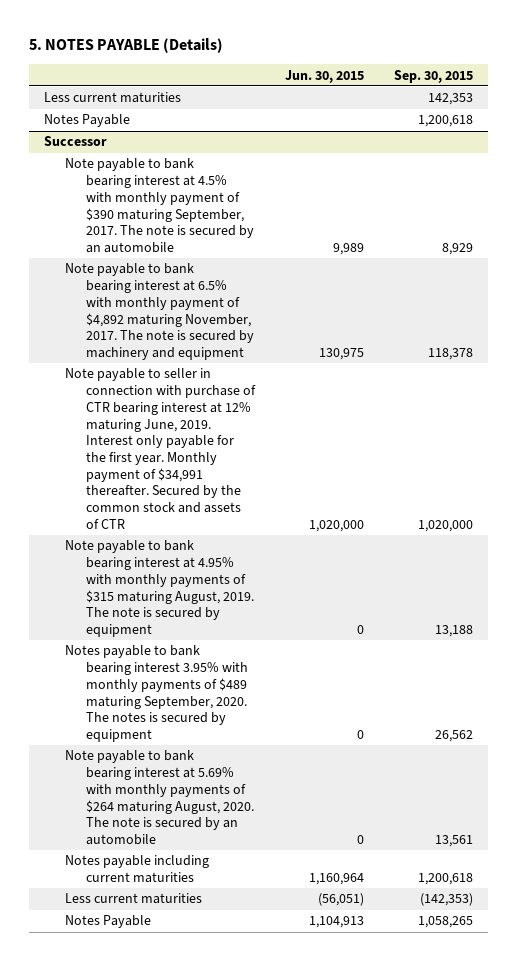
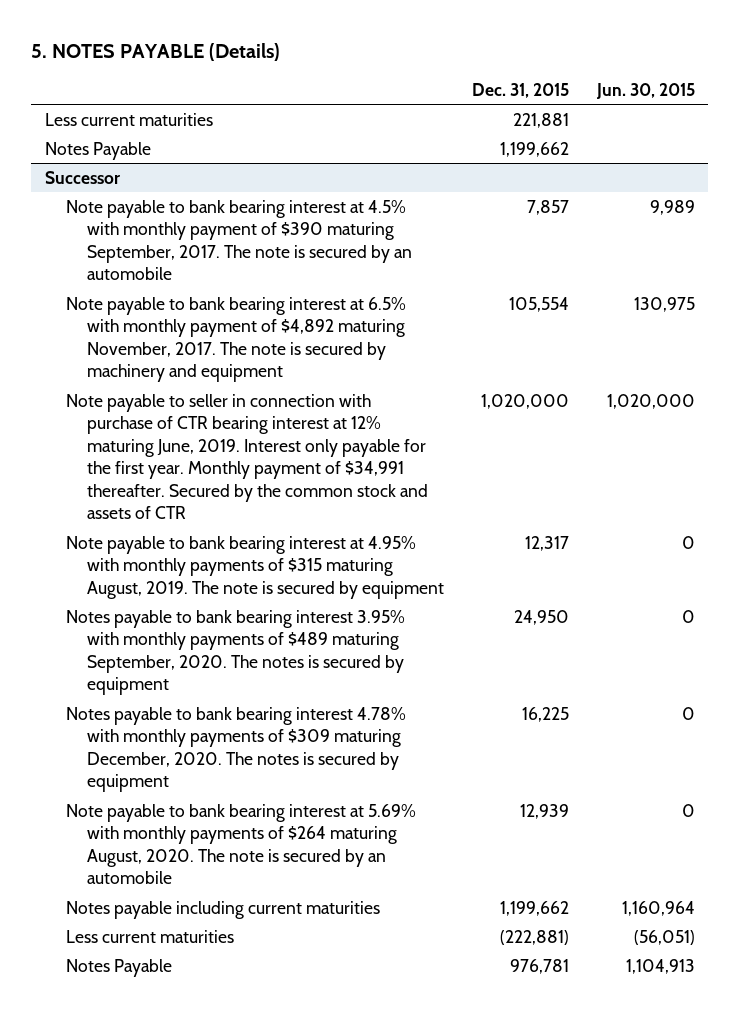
[394,69,474,83] Sep. 30, 2015 -> none
none -> [471,83,569,99] Dec. 31, 2015
none -> [65,706,406,793] Notes payable to bank bearing interest 4.78% with monthly payments of $309 maturing December, 2020. The notes is secured by equipment

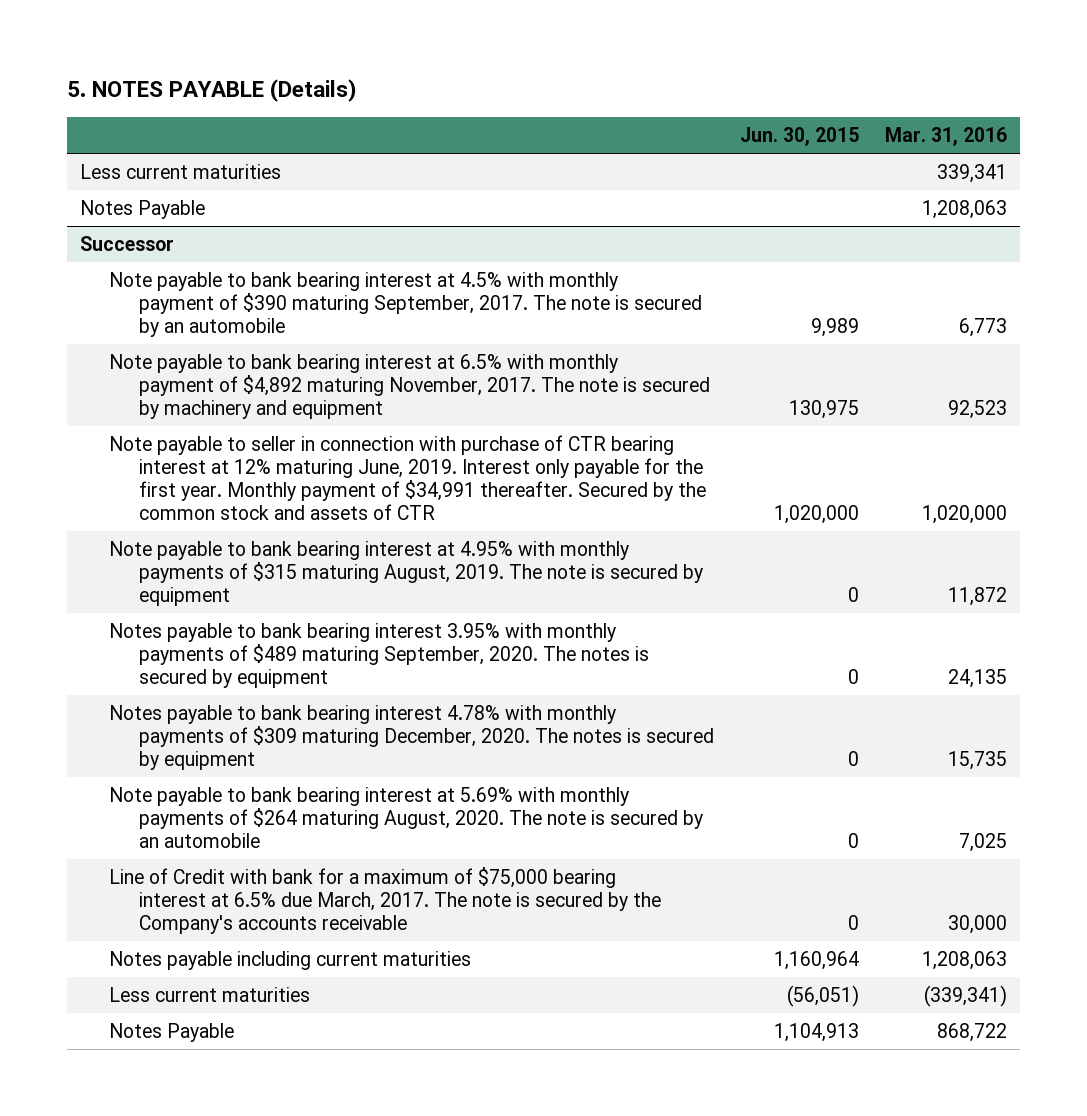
[471,83,569,99] Dec. 31, 2015 -> none
none -> [884,126,1007,146] Mar. 31, 2016
none -> [109,867,661,934] Line of Credit with bank for a maximum of $75,000 bearing interest at 6.5% due March, 2017. The note is secured by the Company's accounts receivable

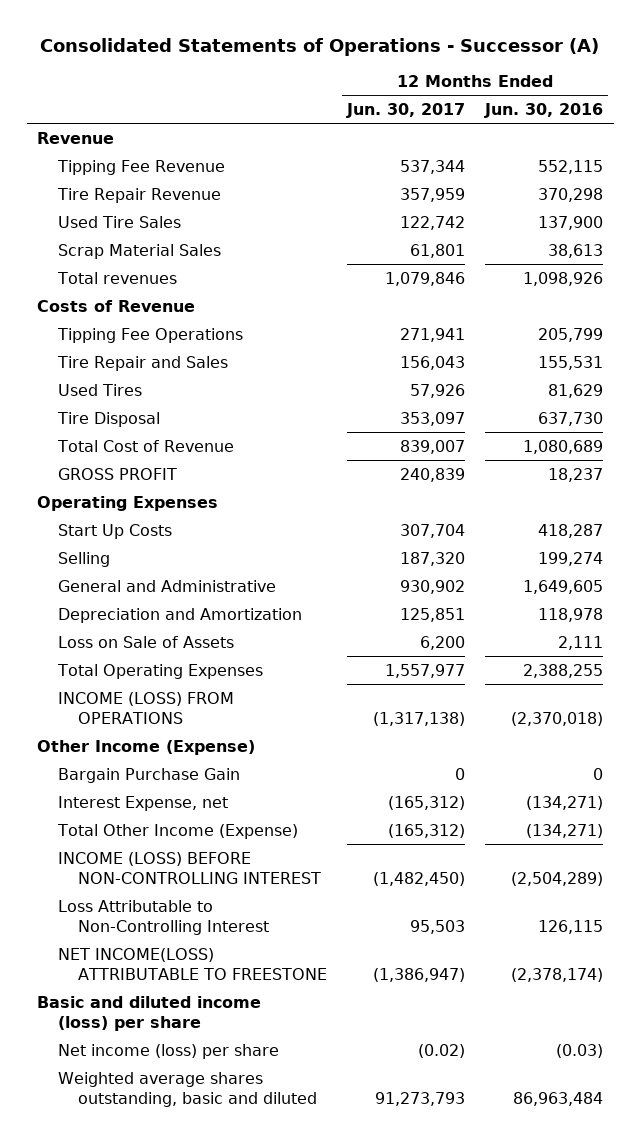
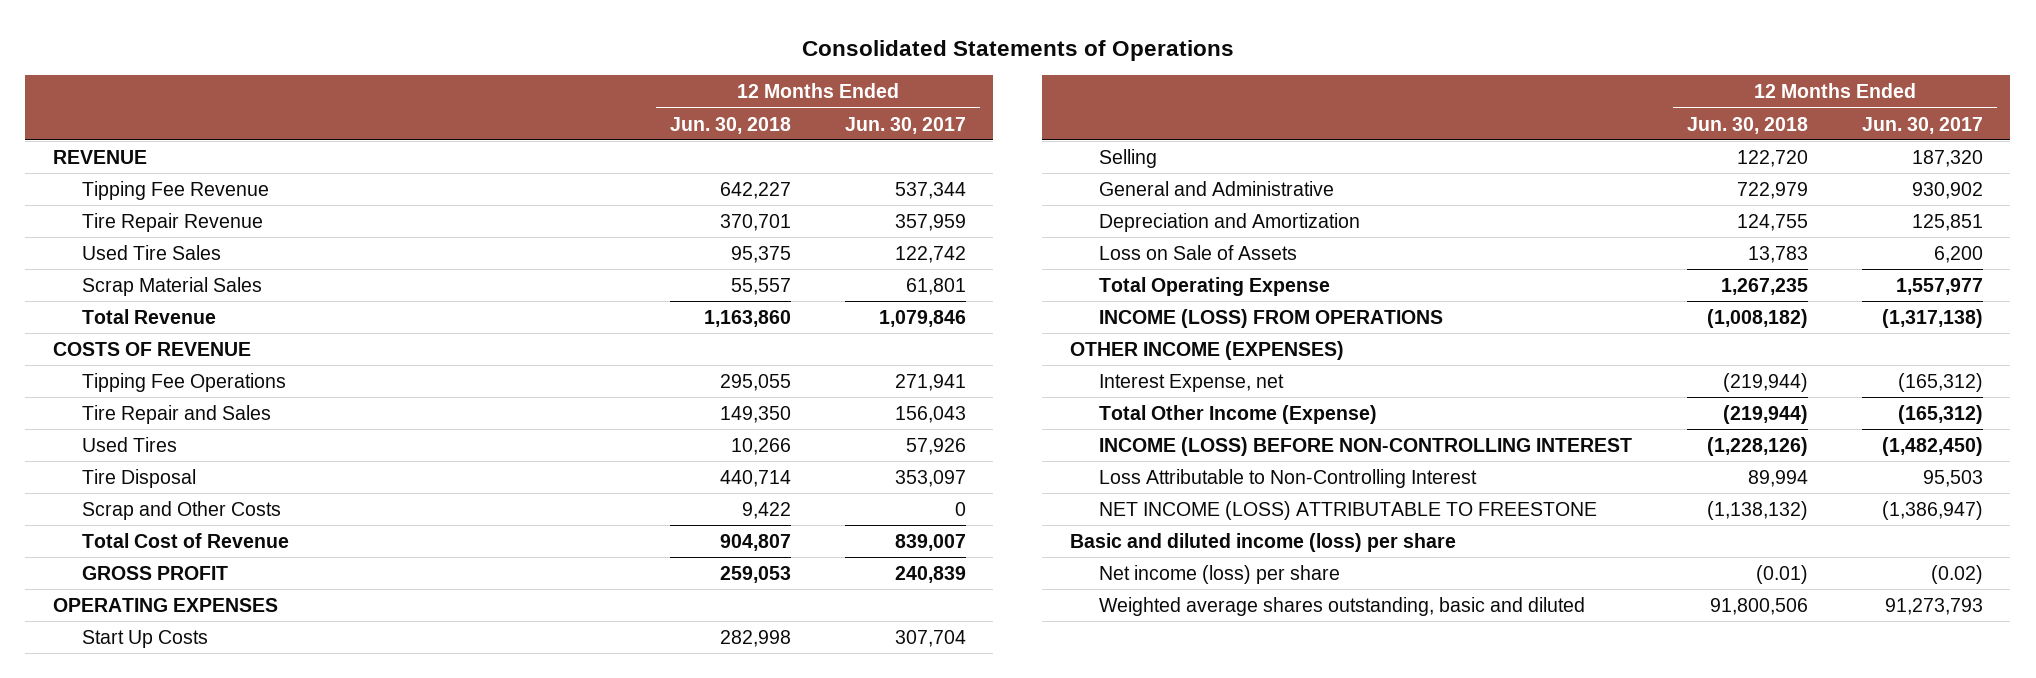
[40,37,600,56] Consolidated Statements of Operations - Successor (A) -> [801,39,1234,61] Consolidated Statements of Operations
[484,103,604,119] Jun. 30, 2016 -> none
none -> [669,116,791,134] Jun. 30, 2018
[37,131,115,144] Revenue -> [52,149,147,164] REVENUE
[56,271,177,284] Total revenues -> [82,308,217,324] Total Revenue
[37,299,196,312] Costs of Revenue -> [52,341,251,356] COSTS OF REVENUE
none -> [82,500,282,520] Scrap and Other Costs
[37,495,219,511] Operating Expenses -> [52,597,278,612] OPERATING EXPENSES
[56,663,263,679] Total Operating Expenses -> [1099,276,1331,296] Total Operating Expense
[57,767,240,783] Bargain Purchase Gain -> none
[37,739,256,755] Other Income (Expense) -> [1069,340,1344,360] OTHER INCOME (EXPENSES)
[57,947,327,980] NET INCOME(LOSS) ATTRIBUTABLE TO FREESTONE -> [1099,500,1598,520] NET INCOME (LOSS) ATTRIBUTABLE TO FREESTONE

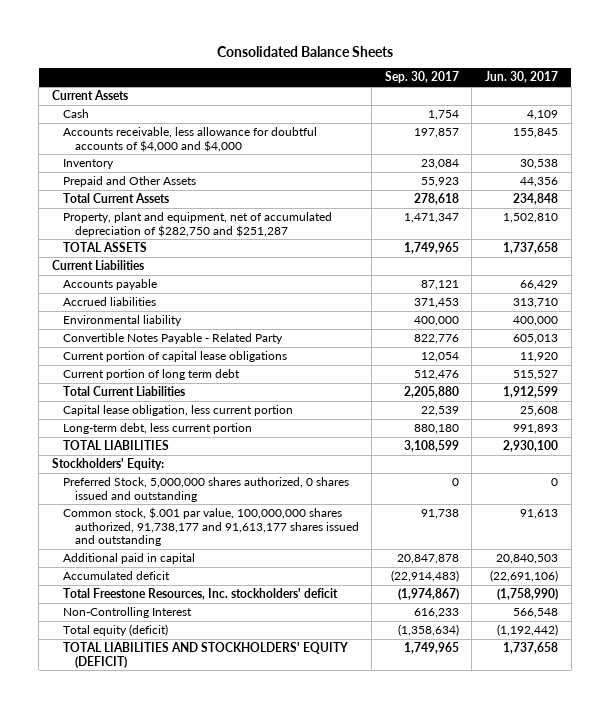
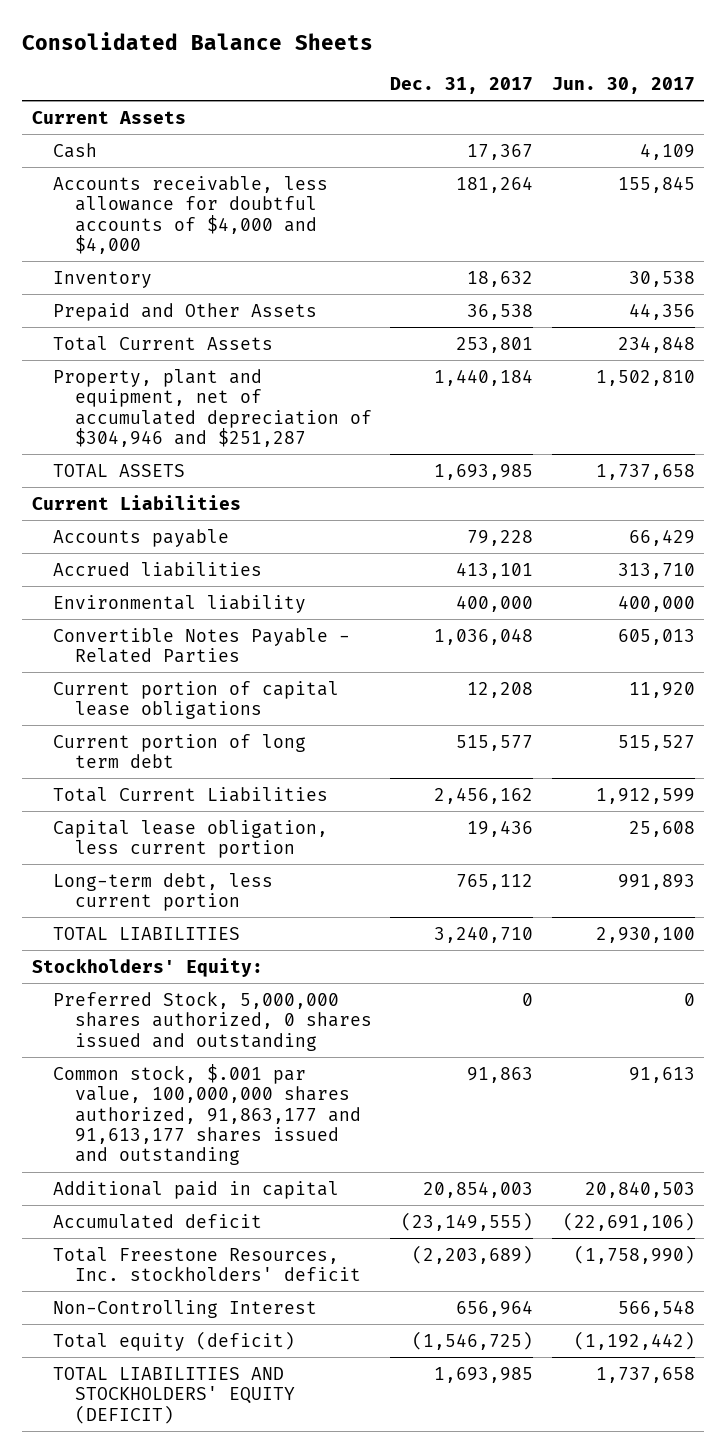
[384,71,459,84] Sep. 30, 2017 -> none
none -> [390,77,534,95] Dec. 31, 2017
[63,212,333,237] Property, plant and equipment, net of accumulated depreciation of $282,750 and $251,287 -> [53,368,372,447] Property, plant and equipment, net of accumulated depreciation of $304,946 and $251,287
[63,333,284,345] Convertible Notes Payable - Related Party -> [53,627,351,664] Convertible Notes Payable - Related Parties
[63,507,359,547] Common stock, $.001 par value, 100,000,000 shares authorized, 91,738,177 and 91,613,177 shares issued and outstanding -> [53,1063,361,1166] Common stock, $.001 par value, 100,000,000 shares authorized, 91,863,177 and 91,613,177 shares issued and outstanding

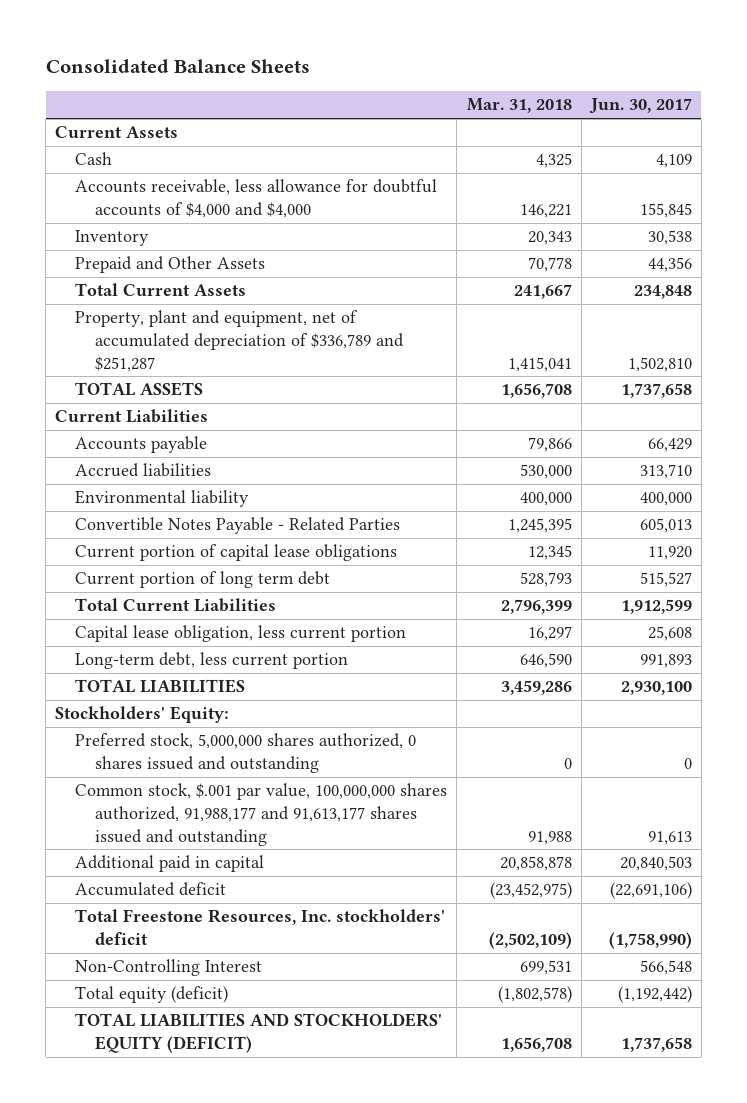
[390,77,534,95] Dec. 31, 2017 -> none
none -> [466,98,572,114] Mar. 31, 2018
[53,368,372,447] Property, plant and equipment, net of accumulated depreciation of $304,946 and $251,287 -> [75,310,405,372] Property, plant and equipment, net of accumulated depreciation of $336,789 and $251,287
[53,990,372,1051] Preferred Stock, 5,000,000 shares authorized, 0 shares issued and outstanding -> [75,733,417,773] Preferred stock, 5,000,000 shares authorized, 0 shares issued and outstanding
[53,1063,361,1166] Common stock, $.001 par value, 100,000,000 shares authorized, 91,863,177 and 91,613,177 shares issued and outstanding -> [75,783,448,846] Common stock, $.001 par value, 100,000,000 shares authorized, 91,988,177 and 91,613,177 shares issued and outstanding

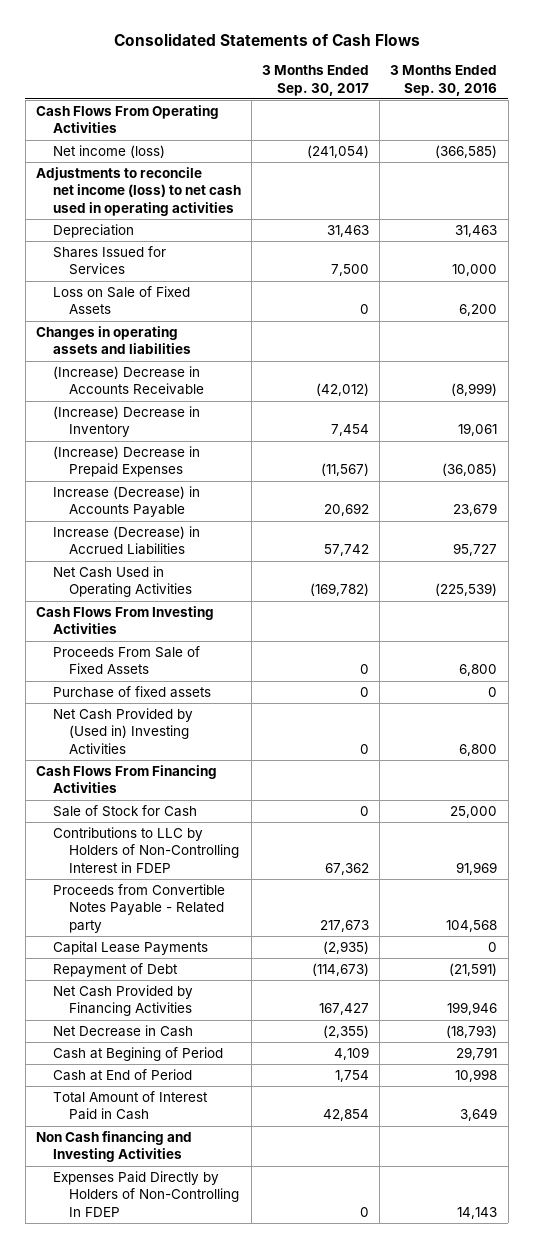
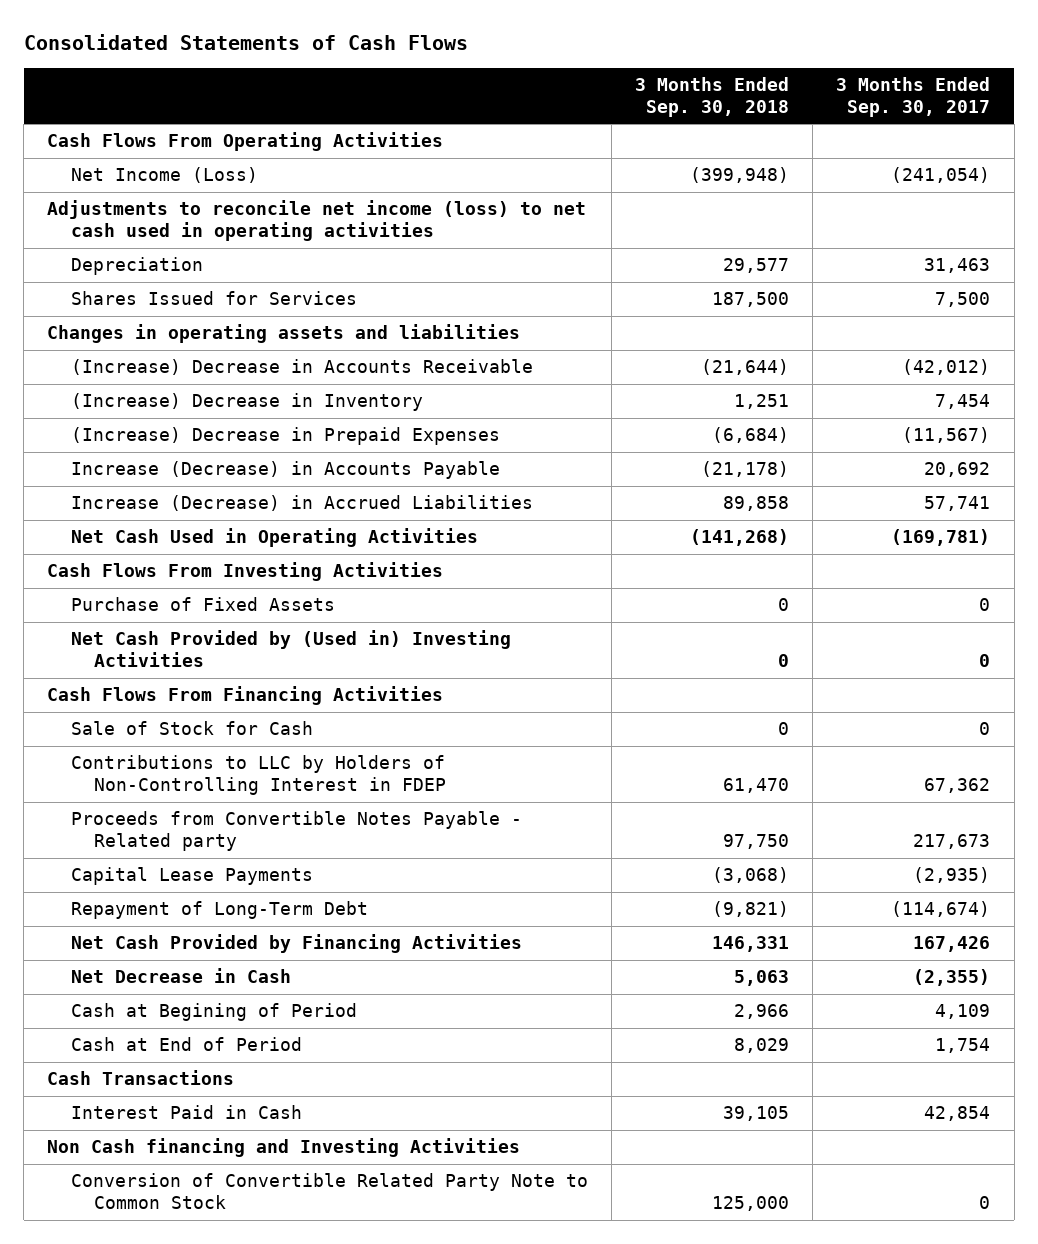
[390,65,498,96] 3 Months Ended Sep. 30, 2016 -> none
none -> [635,76,790,117] 3 Months Ended Sep. 30, 2018
[52,145,165,159] Net income (loss) -> [70,167,258,184] Net Income (Loss)
[52,286,190,315] Loss on Sale of Fixed Assets -> none
[323,544,369,557] 57,742 -> [924,496,991,512] 57,741
[309,583,369,597] (169,782) -> [891,529,991,547] (169,781)
[52,646,200,675] Proceeds From Sale of Fixed Assets -> none
[52,686,211,699] Purchase of fixed assets -> [70,597,335,612] Purchase of Fixed Assets
[52,963,178,978] Repayment of Debt -> [70,901,368,920] Repayment of Long-Term Debt
[311,963,369,977] (114,673) -> [891,901,991,918] (114,674)
[318,1003,369,1016] 167,427 -> [913,936,991,953] 167,426
none -> [47,1070,235,1086] Cash Transactions
[52,1091,208,1121] Total Amount of Interest Paid in Cash -> [70,1105,302,1120] Interest Paid in Cash
[52,1171,240,1217] Expenses Paid Directly by Holders of Non-Controlling In FDEP -> none
none -> [70,1173,588,1210] Conversion of Convertible Related Party Note to Common Stock

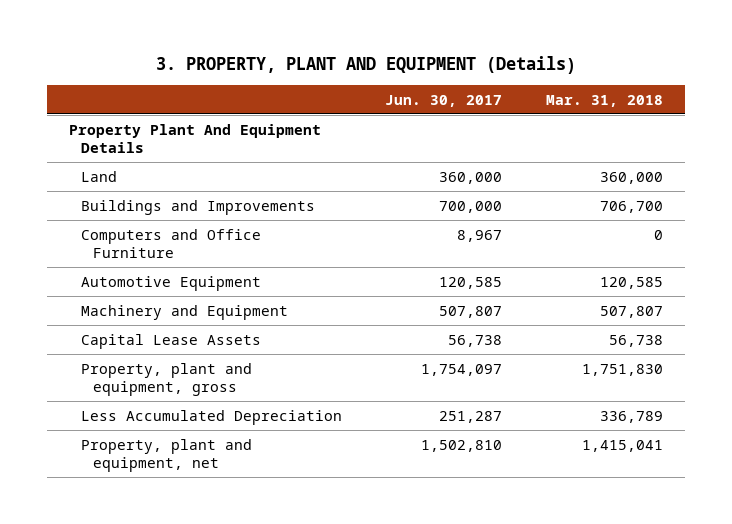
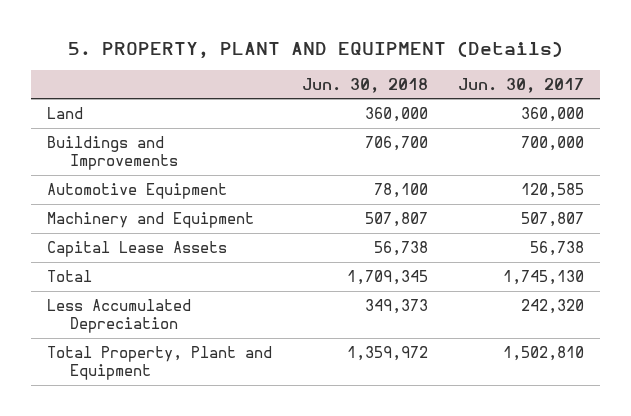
[155,55,576,74] 3. PROPERTY, PLANT AND EQUIPMENT (Details) -> [67,40,563,59] 5. PROPERTY, PLANT AND EQUIPMENT (Details)
[545,94,663,107] Mar. 31, 2018 -> none
none -> [302,77,429,93] Jun. 30, 2018
[68,123,321,154] Property Plant And Equipment Details -> none
[80,228,261,259] Computers and Office Furniture -> none
[80,362,252,397] Property, plant and equipment, gross -> none
none -> [46,269,92,282] Total
[439,410,503,423] 251,287 -> [521,298,585,314] 242,320
[80,438,252,473] Property, plant and equipment, net -> [46,345,272,381] Total Property, Plant and Equipment

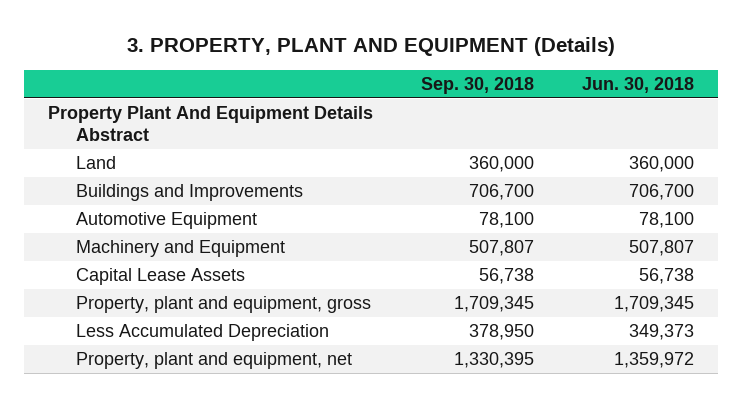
[67,40,563,59] 5. PROPERTY, PLANT AND EQUIPMENT (Details) -> [127,36,616,56] 3. PROPERTY, PLANT AND EQUIPMENT (Details)
[458,77,585,93] Jun. 30, 2017 -> none
none -> [421,76,535,94] Sep. 30, 2018
none -> [48,106,374,141] Property Plant And Equipment Details Abstract
[46,269,92,282] Total -> [76,296,372,314] Property, plant and equipment, gross
[46,345,272,381] Total Property, Plant and Equipment -> [76,352,353,370] Property, plant and equipment, net

